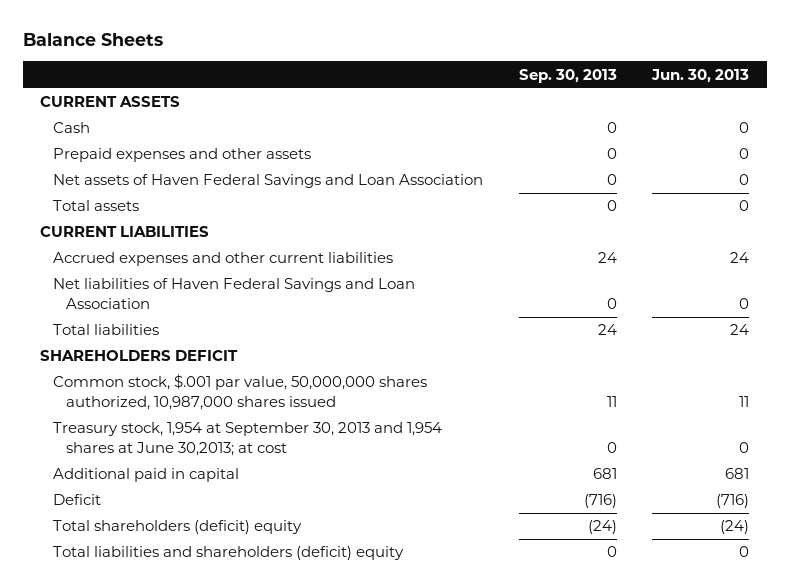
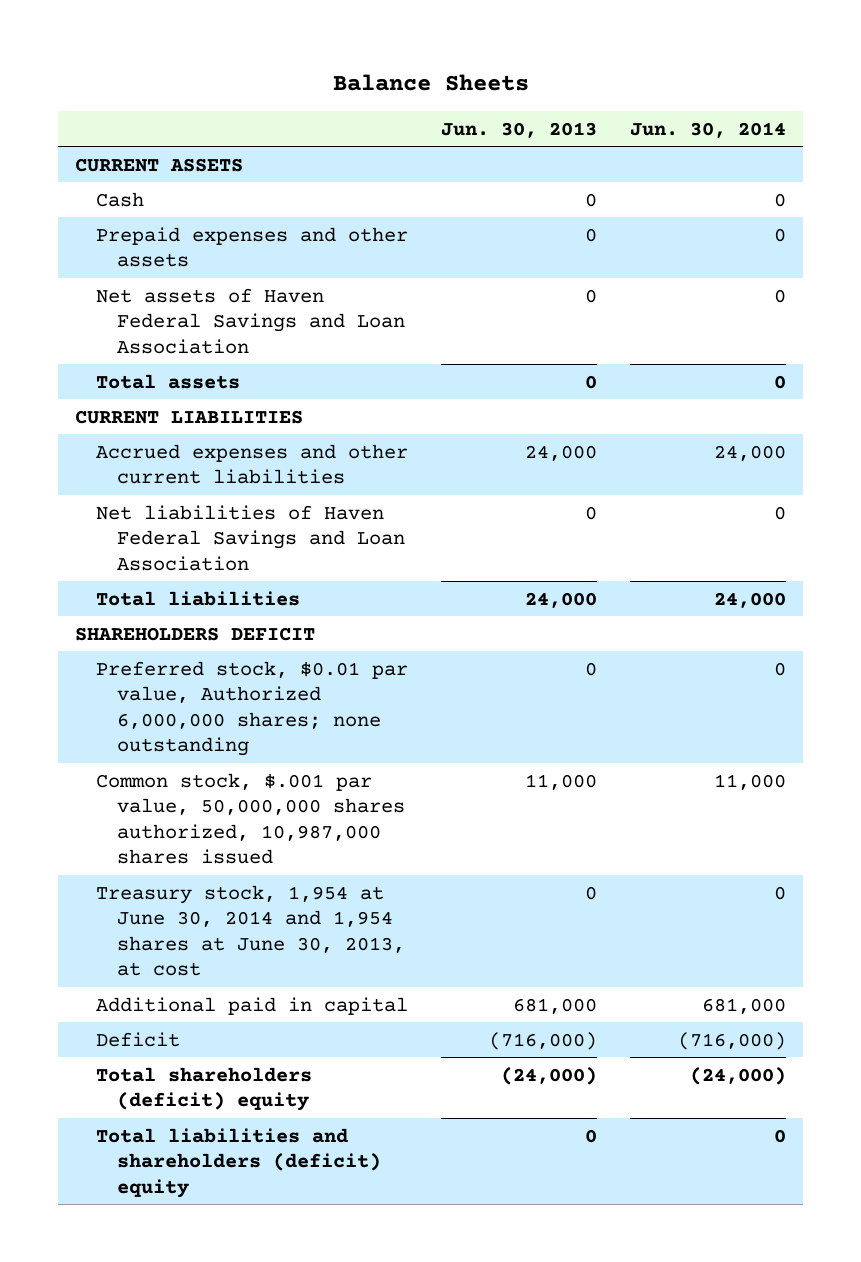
[518,68,617,83] Sep. 30, 2013 -> none
none -> [630,121,787,138] Jun. 30, 2014
[730,252,750,264] 24 -> [525,444,598,461] 24,000
[730,324,750,336] 24 -> [525,591,598,608] 24,000
none -> [95,660,408,757] Preferred stock, $0.01 par value, Authorized 6,000,000 shares; none outstanding
[739,395,750,407] 11 -> [525,773,598,790] 11,000
[53,422,443,456] Treasury stock, 1,954 at September 30, 2013 and 1,954 shares at June 30,2013; at cost -> [95,884,405,977] Treasury stock, 1,954 at June 30, 2014 and 1,954 shares at June 30, 2013, at cost
[725,468,750,480] 681 -> [513,997,598,1014] 681,000
[716,494,750,509] (716) -> [489,1031,598,1050] (716,000)
[720,520,750,535] (24) -> [501,1066,598,1085] (24,000)

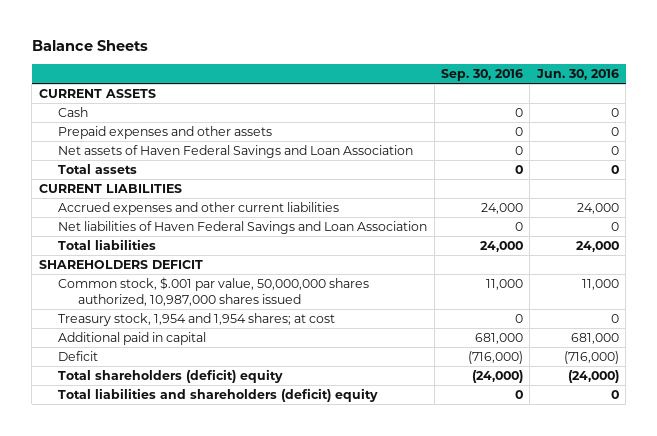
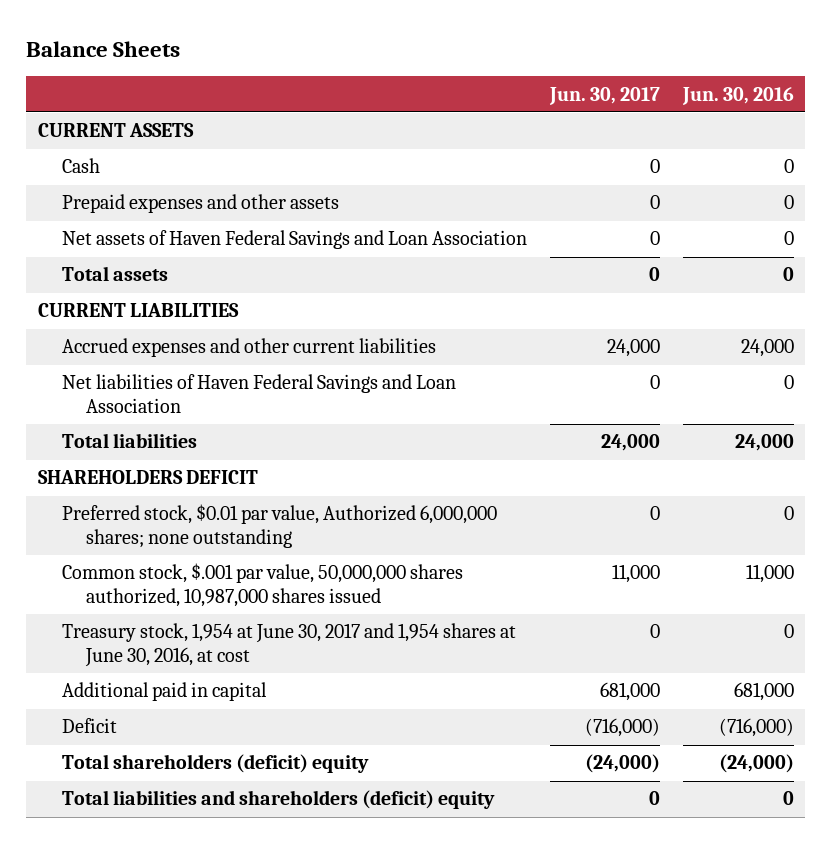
[440,69,523,82] Sep. 30, 2016 -> none
none -> [548,86,660,105] Jun. 30, 2017
none -> [61,504,497,548] Preferred stock, $0.01 par value, Authorized 6,000,000 shares; none outstanding
[58,313,336,327] Treasury stock, 1,954 and 1,954 shares; at cost -> [61,623,516,667] Treasury stock, 1,954 at June 30, 2017 and 1,954 shares at June 30, 2016, at cost

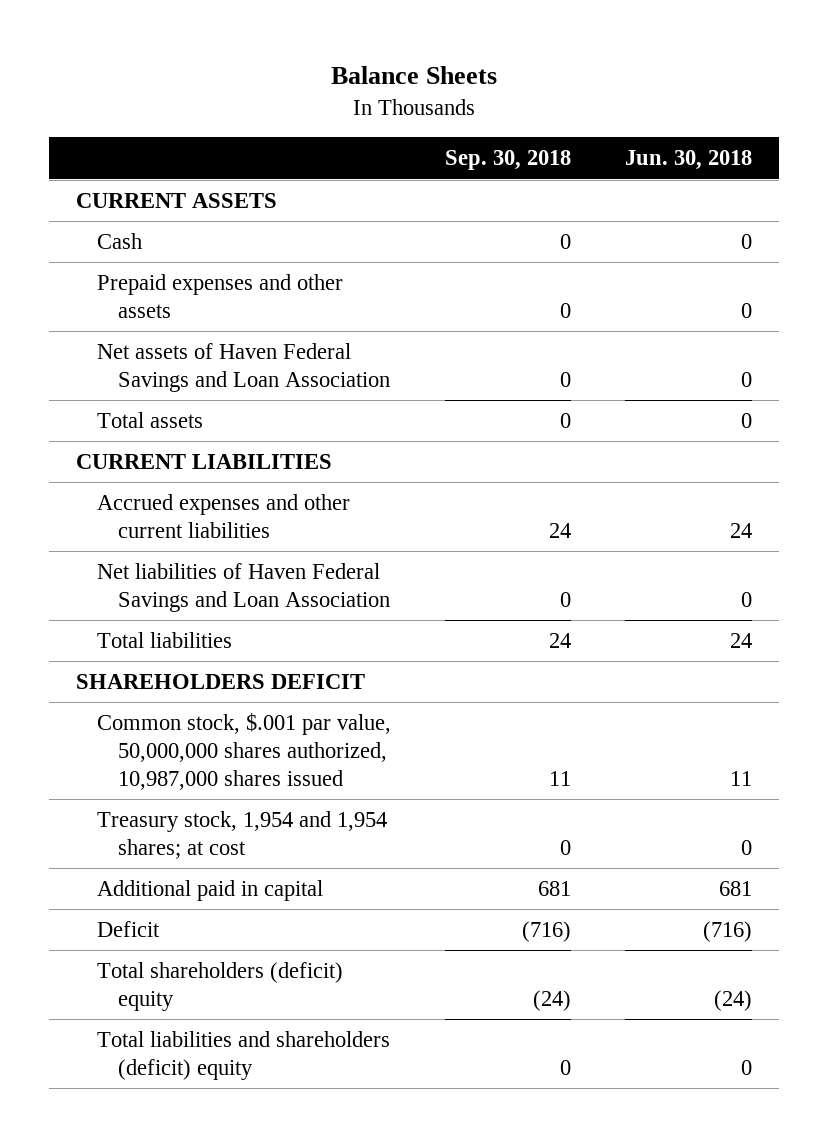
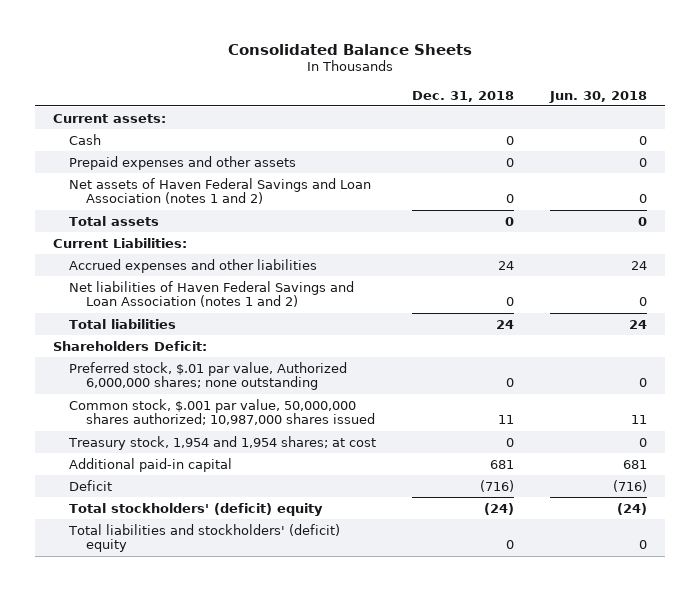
[330,66,497,85] Balance Sheets -> [227,43,472,55] Consolidated Balance Sheets
[444,150,571,171] Sep. 30, 2018 -> none
none -> [412,90,515,102] Dec. 31, 2018
[75,193,277,209] CURRENT ASSETS -> [52,113,166,123] Current assets:
[97,343,391,392] Net assets of Haven Federal Savings and Loan Association -> [69,177,372,205] Net assets of Haven Federal Savings and Loan Association (notes 1 and 2)
[75,454,332,470] CURRENT LIABILITIES -> [52,237,187,248] Current Liabilities:
[97,494,351,538] Accrued expenses and other current liabilities -> [69,258,318,273] Accrued expenses and other liabilities
[97,563,391,612] Net liabilities of Haven Federal Savings and Loan Association -> [69,280,355,308] Net liabilities of Haven Federal Savings and Loan Association (notes 1 and 2)
[75,674,365,690] SHAREHOLDERS DEFICIT -> [52,340,207,351] Shareholders Deficit:
none -> [69,361,348,391] Preferred stock, $.01 par value, Authorized 6,000,000 shares; none outstanding
[97,713,392,790] Common stock, $.001 par value, 50,000,000 shares authorized, 10,987,000 shares issued -> [69,398,375,426] Common stock, $.001 par value, 50,000,000 shares authorized; 10,987,000 shares issued
[97,880,324,902] Additional paid in capital -> [69,457,233,472] Additional paid-in capital
[97,962,344,1011] Total shareholders (deficit) equity -> [69,502,324,516] Total stockholders' (deficit) equity
[97,1031,391,1080] Total liabilities and shareholders (deficit) equity -> [68,523,341,553] Total liabilities and stockholders' (deficit) equity

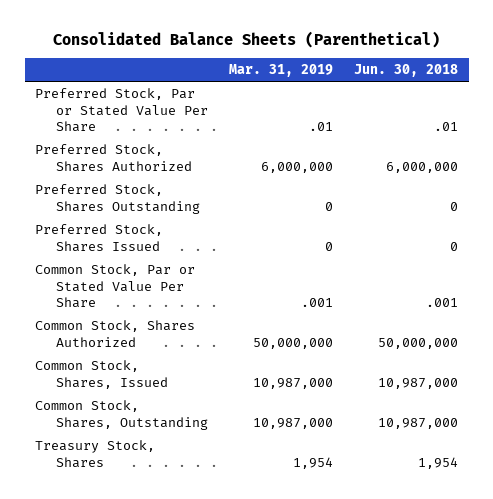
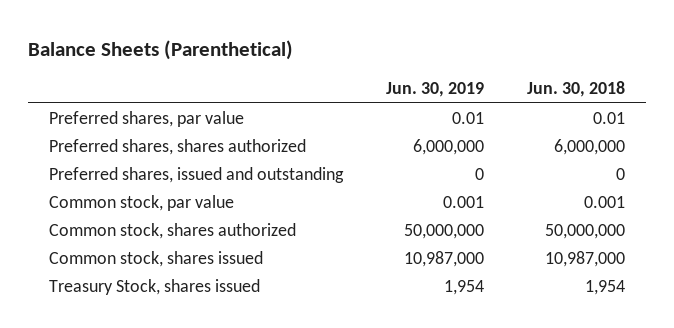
[52,31,440,49] Consolidated Balance Sheets (Parenthetical) -> [28,40,294,61] Balance Sheets (Parenthetical)
[228,64,333,78] Mar. 31, 2019 -> none
none -> [386,82,485,98] Jun. 30, 2019
[35,184,200,214] Preferred Stock, Shares Outstanding -> none
[35,400,208,430] Common Stock, Shares, Outstanding -> none
[35,88,208,133] Preferred Stock, Par or Stated Value Per Share -> [49,111,245,128] Preferred shares, par value
[433,122,458,132] .01 -> [592,112,625,125] 0.01
[35,144,192,172] Preferred Stock, Shares Authorized -> [49,139,307,156] Preferred shares, shares authorized
[35,224,164,252] Preferred Stock, Shares Issued -> [49,167,345,184] Preferred shares, issued and outstanding
[35,264,196,309] Common Stock, Par or Stated Value Per Share -> [49,195,235,212] Common stock, par value
[425,298,458,308] .001 -> [583,196,625,209] 0.001
[35,320,196,347] Common Stock, Shares Authorized -> [49,223,297,240] Common stock, shares authorized
[35,360,168,389] Common Stock, Shares, Issued -> [49,251,264,268] Common stock, shares issued
[35,440,156,468] Treasury Stock, Shares -> [49,279,261,296] Treasury Stock, shares issued

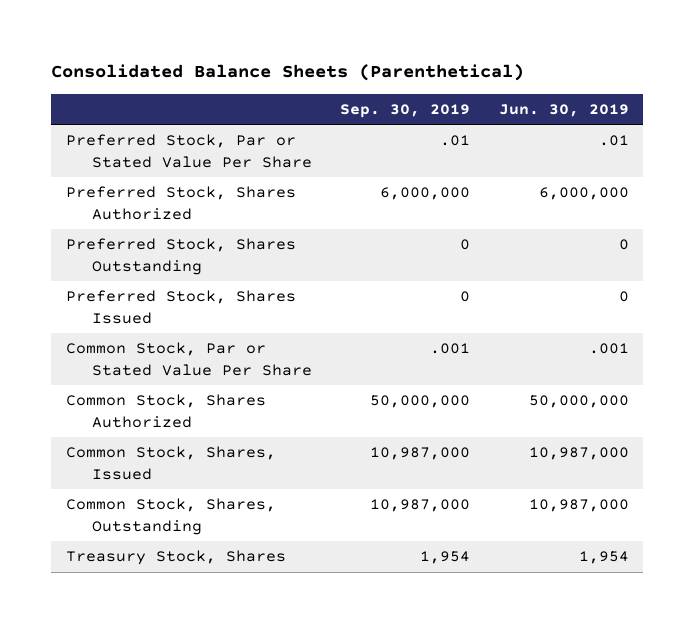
[28,40,294,61] Balance Sheets (Parenthetical) -> [51,64,525,82] Consolidated Balance Sheets (Parenthetical)
[526,81,625,98] Jun. 30, 2018 -> none
none -> [340,104,471,119] Sep. 30, 2019
[49,111,245,128] Preferred shares, par value -> [65,134,312,168] Preferred Stock, Par or Stated Value Per Share
[452,112,485,125] 0.01 -> [598,135,629,147] .01
[49,139,307,156] Preferred shares, shares authorized -> [65,186,296,220] Preferred Stock, Shares Authorized
none -> [65,238,296,275] Preferred Stock, Shares Outstanding
[49,167,345,184] Preferred shares, issued and outstanding -> [65,290,296,324] Preferred Stock, Shares Issued
[49,195,235,212] Common stock, par value -> [65,342,312,376] Common Stock, Par or Stated Value Per Share
[443,196,485,209] 0.001 -> [588,343,629,355] .001
[49,223,297,240] Common stock, shares authorized -> [65,394,266,428] Common Stock, Shares Authorized
[49,251,264,268] Common stock, shares issued -> [65,446,276,480] Common Stock, Shares, Issued
none -> [65,498,276,535] Common Stock, Shares, Outstanding
[49,279,261,296] Treasury Stock, shares issued -> [65,550,286,566] Treasury Stock, Shares

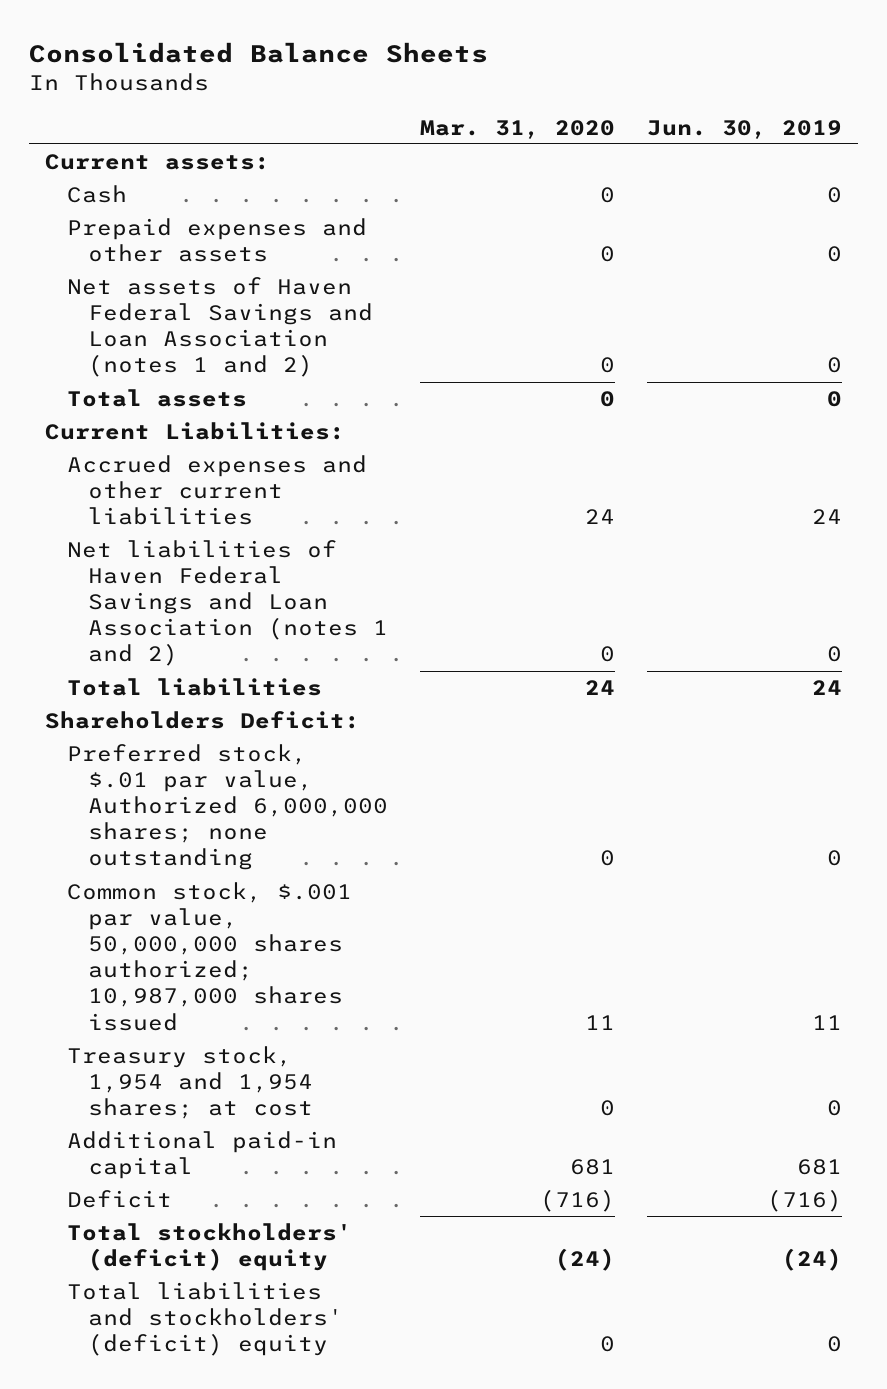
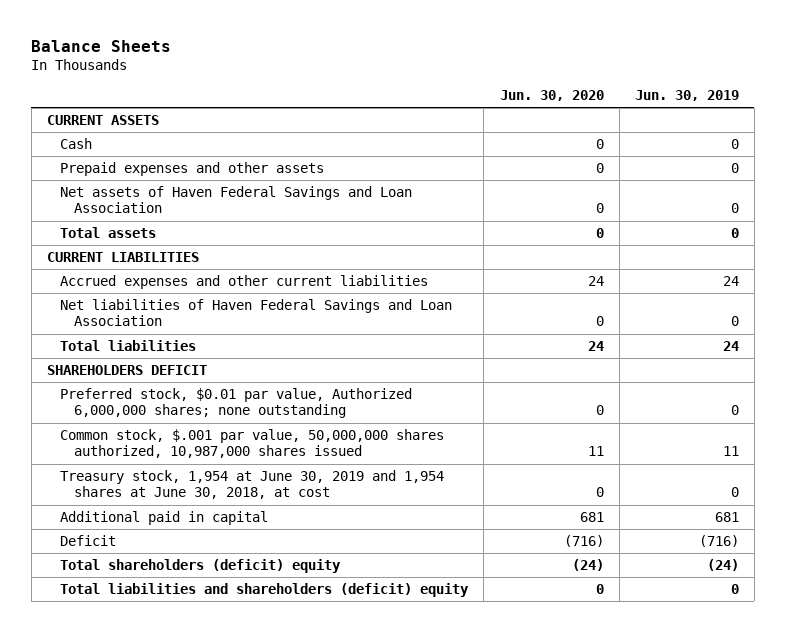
[29,41,489,63] Consolidated Balance Sheets -> [31,40,172,53] Balance Sheets
[419,119,615,139] Mar. 31, 2020 -> none
none -> [499,90,604,102] Jun. 30, 2020
[45,153,271,170] Current assets: -> [47,114,160,125] CURRENT ASSETS
[66,276,374,378] Net assets of Haven Federal Savings and Loan Association (notes 1 and 2) -> [60,185,413,214] Net assets of Haven Federal Savings and Loan Association
[45,421,346,440] Current Liabilities: -> [47,251,200,262] CURRENT LIABILITIES
[66,539,389,667] Net liabilities of Haven Federal Savings and Loan Association (notes 1 and 2) -> [60,298,453,327] Net liabilities of Haven Federal Savings and Loan Association
[45,710,361,729] Shareholders Deficit: -> [47,364,208,375] SHAREHOLDERS DEFICIT
[66,743,389,871] Preferred stock, $.01 par value, Authorized 6,000,000 shares; none outstanding -> [60,387,413,419] Preferred stock, $0.01 par value, Authorized 6,000,000 shares; none outstanding
[66,881,352,1031] Common stock, $.001 par value, 50,000,000 shares authorized; 10,987,000 shares issued -> [60,428,445,459] Common stock, $.001 par value, 50,000,000 shares authorized, 10,987,000 shares issued
[66,1045,314,1120] Treasury stock, 1,954 and 1,954 shares; at cost -> [60,469,445,500] Treasury stock, 1,954 at June 30, 2019 and 1,954 shares at June 30, 2018, at cost
[66,1130,337,1180] Additional paid-in capital -> [60,510,269,525] Additional paid in capital
[66,1222,352,1272] Total stockholders' (deficit) equity -> [60,558,342,573] Total shareholders (deficit) equity
[66,1281,344,1357] Total liabilities and stockholders' (deficit) equity -> [60,582,470,597] Total liabilities and shareholders (deficit) equity

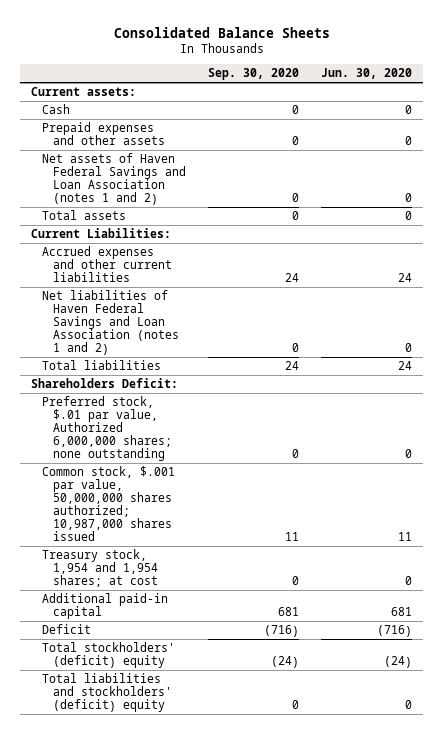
[31,40,172,53] Balance Sheets -> [113,26,330,38] Consolidated Balance Sheets
[634,90,739,102] Jun. 30, 2019 -> none
none -> [207,68,299,81] Sep. 30, 2020
[47,114,160,125] CURRENT ASSETS -> [31,86,137,96] Current assets:
[60,185,413,214] Net assets of Haven Federal Savings and Loan Association -> [41,152,186,206] Net assets of Haven Federal Savings and Loan Association (notes 1 and 2)
[47,251,200,262] CURRENT LIABILITIES -> [31,227,172,238] Current Liabilities:
[60,298,453,327] Net liabilities of Haven Federal Savings and Loan Association -> [41,289,179,356] Net liabilities of Haven Federal Savings and Loan Association (notes 1 and 2)
[47,364,208,375] SHAREHOLDERS DEFICIT -> [31,377,179,388] Shareholders Deficit:
[60,387,413,419] Preferred stock, $0.01 par value, Authorized 6,000,000 shares; none outstanding -> [41,395,172,462] Preferred stock, $.01 par value, Authorized 6,000,000 shares; none outstanding
[60,428,445,459] Common stock, $.001 par value, 50,000,000 shares authorized, 10,987,000 shares issued -> [41,465,175,542] Common stock, $.001 par value, 50,000,000 shares authorized; 10,987,000 shares issued
[60,469,445,500] Treasury stock, 1,954 at June 30, 2019 and 1,954 shares at June 30, 2018, at cost -> [41,548,158,587] Treasury stock, 1,954 and 1,954 shares; at cost
[60,510,269,525] Additional paid in capital -> [41,592,168,619] Additional paid-in capital
[60,558,342,573] Total shareholders (deficit) equity -> [41,641,175,668] Total stockholders' (deficit) equity
[60,582,470,597] Total liabilities and shareholders (deficit) equity -> [41,672,172,712] Total liabilities and stockholders' (deficit) equity

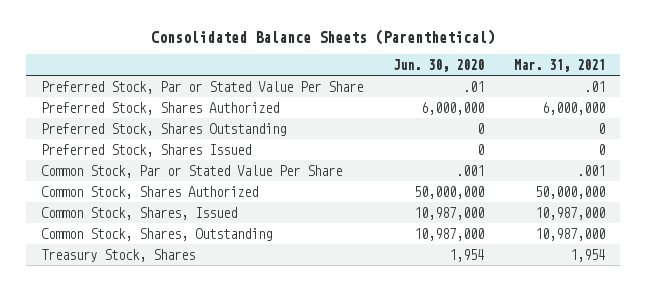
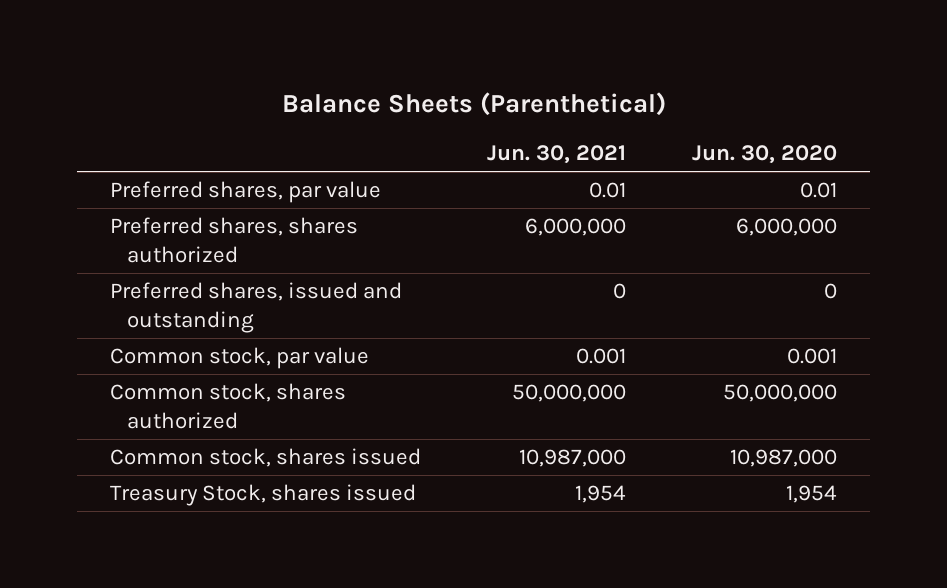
[151,29,496,46] Consolidated Balance Sheets (Parenthetical) -> [281,92,666,117] Balance Sheets (Parenthetical)
[514,58,606,72] Mar. 31, 2021 -> none
none -> [487,145,627,165] Jun. 30, 2021
[41,122,287,136] Preferred Stock, Shares Outstanding -> none
[41,227,273,241] Common Stock, Shares, Outstanding -> none
[41,80,364,94] Preferred Stock, Par or Stated Value Per Share -> [109,181,381,204] Preferred shares, par value
[463,80,485,92] .01 -> [800,182,838,199] 0.01
[41,101,280,115] Preferred Stock, Shares Authorized -> [109,217,358,263] Preferred shares, shares authorized
[41,143,252,157] Preferred Stock, Shares Issued -> [109,282,402,333] Preferred shares, issued and outstanding
[41,164,343,178] Common Stock, Par or Stated Value Per Share -> [109,347,369,370] Common stock, par value
[456,164,485,176] .001 -> [787,348,838,365] 0.001
[41,185,259,199] Common Stock, Shares Authorized -> [109,383,346,429] Common stock, shares authorized
[41,206,238,220] Common Stock, Shares, Issued -> [109,448,421,468] Common stock, shares issued
[41,248,196,262] Treasury Stock, Shares -> [109,484,416,507] Treasury Stock, shares issued

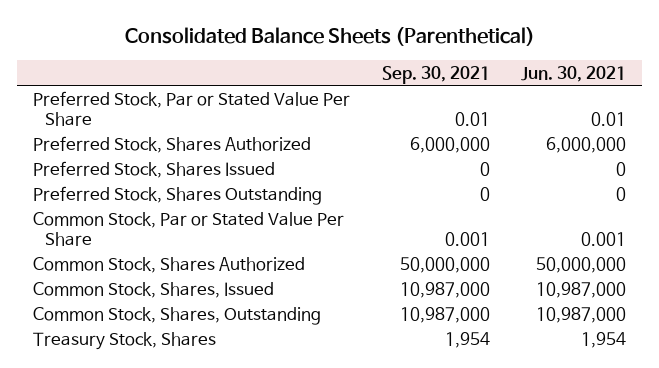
[281,92,666,117] Balance Sheets (Parenthetical) -> [124,27,535,47] Consolidated Balance Sheets (Parenthetical)
[692,145,838,165] Jun. 30, 2020 -> none
none -> [381,65,490,84] Sep. 30, 2021
[109,181,381,204] Preferred shares, par value -> [32,90,350,126] Preferred Stock, Par or Stated Value Per Share
[109,217,358,263] Preferred shares, shares authorized -> [32,135,311,153] Preferred Stock, Shares Authorized
[109,282,402,333] Preferred shares, issued and outstanding -> [32,160,275,178] Preferred Stock, Shares Issued
none -> [32,185,322,205] Preferred Stock, Shares Outstanding
[109,347,369,370] Common stock, par value -> [32,211,344,246] Common Stock, Par or Stated Value Per Share
[109,383,346,429] Common stock, shares authorized -> [32,256,305,273] Common Stock, Shares Authorized
[109,448,421,468] Common stock, shares issued -> [32,281,274,298] Common Stock, Shares, Issued
none -> [32,306,321,325] Common Stock, Shares, Outstanding
[109,484,416,507] Treasury Stock, shares issued -> [32,331,216,350] Treasury Stock, Shares

